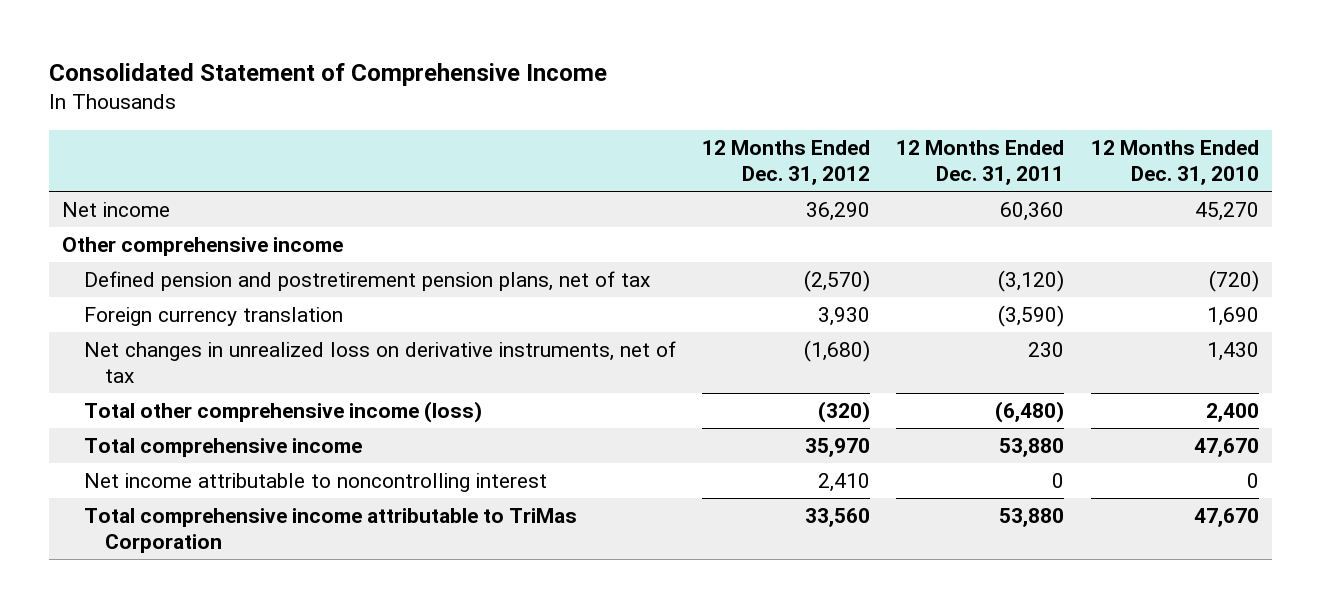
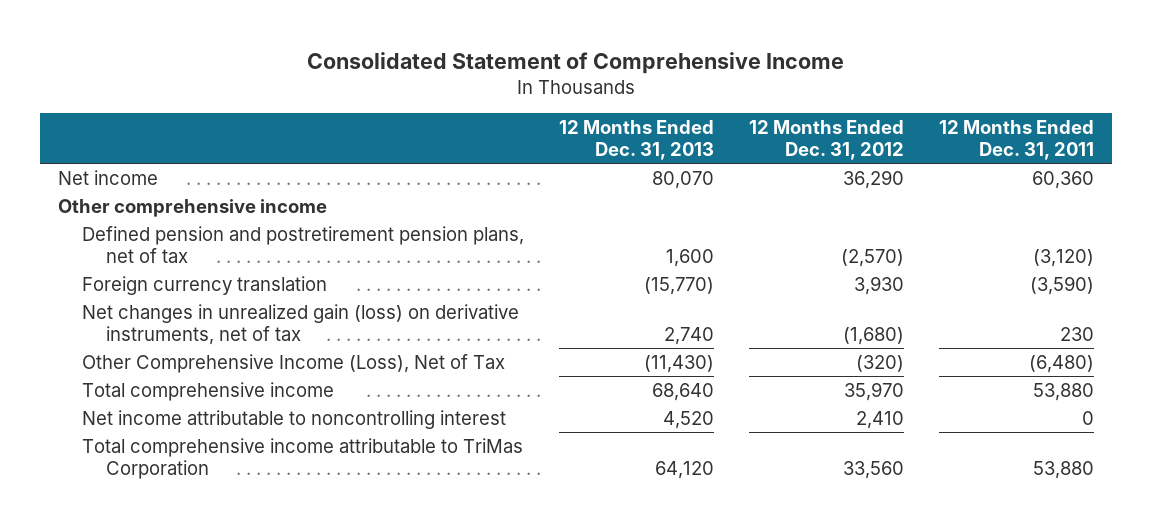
[1090,140,1259,186] 12 Months Ended Dec. 31, 2010 -> none
none -> [558,120,714,161] 12 Months Ended Dec. 31, 2013
[83,340,676,383] Net changes in unrealized loss on derivative instruments, net of tax -> [81,303,519,346] Net changes in unrealized gain (loss) on derivative instruments, net of tax
[83,400,482,423] Total other comprehensive income (loss) -> [81,353,505,373] Other Comprehensive Income (Loss), Net of Tax

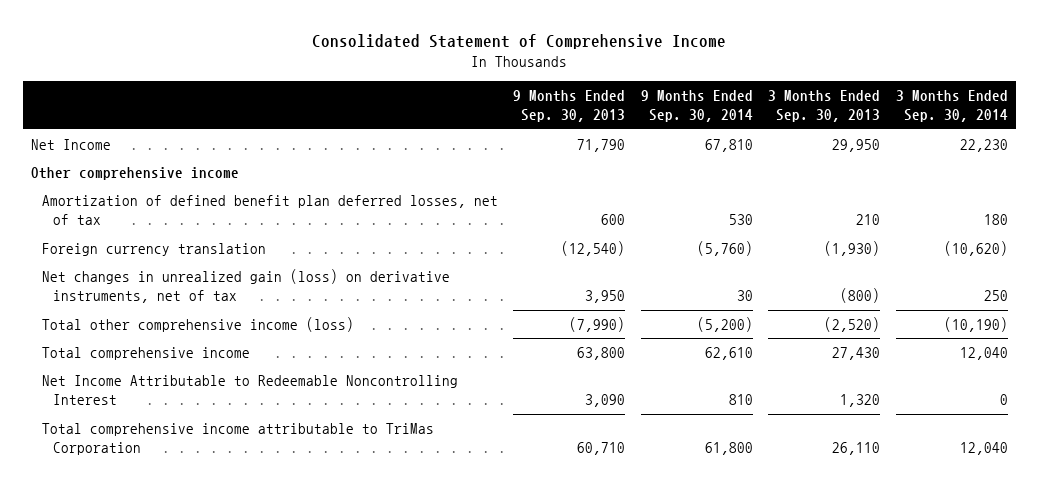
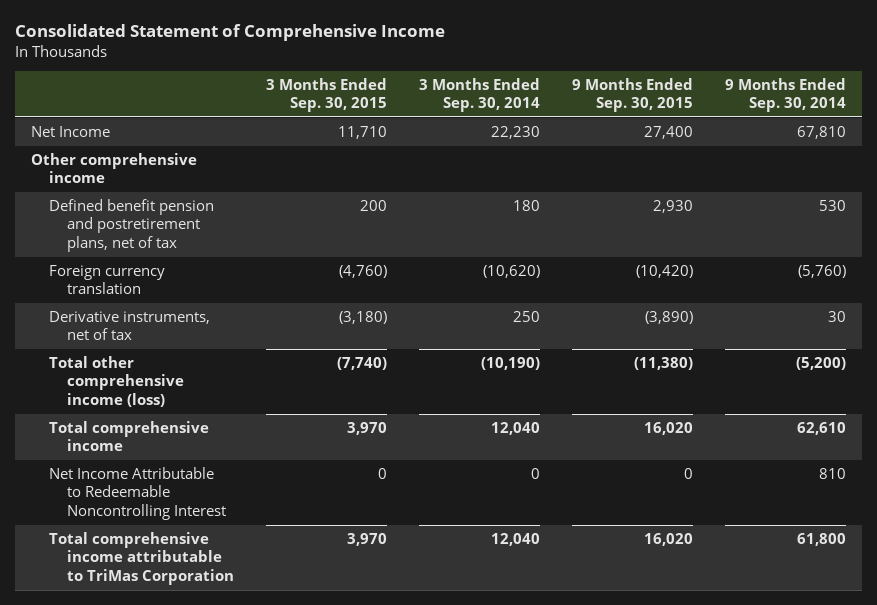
[513,89,626,123] 9 Months Ended Sep. 30, 2013 -> none
[768,89,881,123] 3 Months Ended Sep. 30, 2013 -> none
none -> [266,77,388,113] 3 Months Ended Sep. 30, 2015
none -> [572,77,694,113] 9 Months Ended Sep. 30, 2015
[42,194,499,226] Amortization of defined benefit plan deferred losses, net of tax -> [48,198,214,252] Defined benefit pension and postretirement plans, net of tax
[42,268,451,304] Net changes in unrealized gain (loss) on derivative instruments, net of tax -> [48,310,210,341] Derivative instruments, net of tax

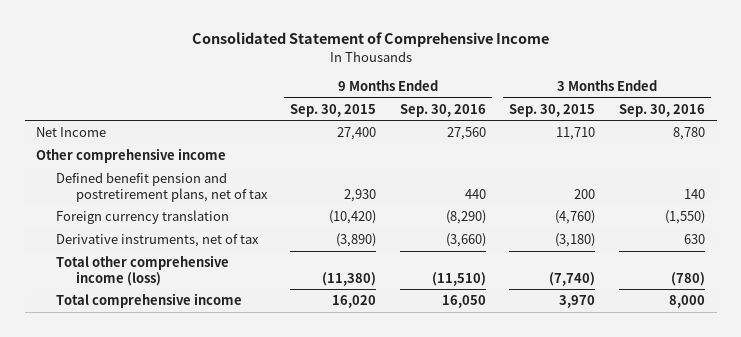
[419,77,541,113] 3 Months Ended Sep. 30, 2014 -> none
[725,77,847,113] 9 Months Ended Sep. 30, 2014 -> none
none -> [399,103,486,117] Sep. 30, 2016
none -> [618,103,705,117] Sep. 30, 2016
[48,466,226,520] Net Income Attributable to Redeemable Noncontrolling Interest -> none
[48,531,234,585] Total comprehensive income attributable to TriMas Corporation -> none

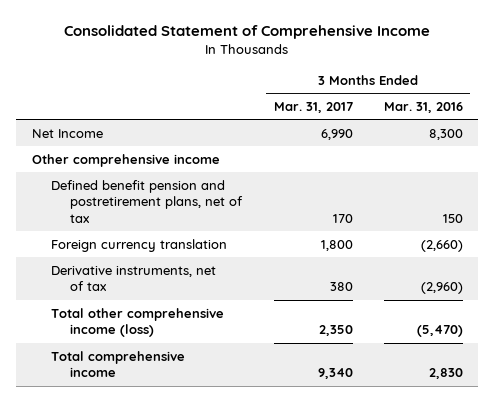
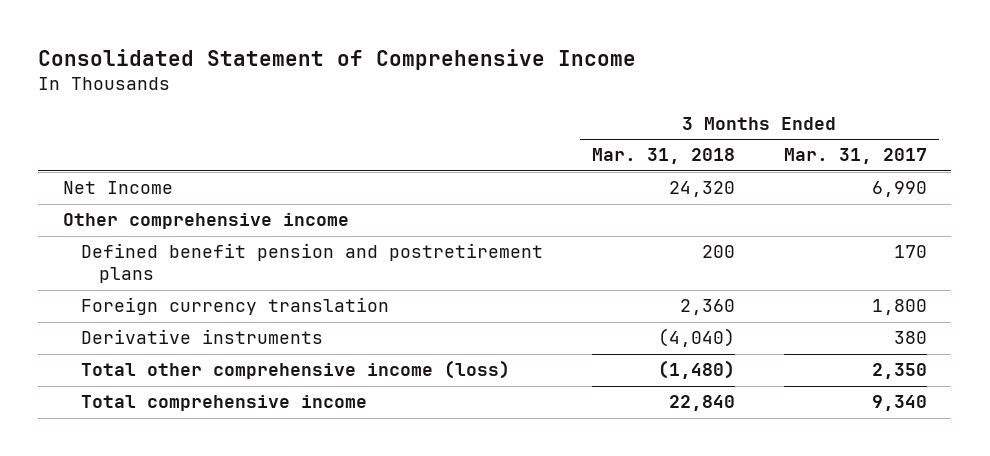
[383,101,463,113] Mar. 31, 2016 -> none
none -> [591,148,735,165] Mar. 31, 2018
[51,179,244,223] Defined benefit pension and postretirement plans, net of tax -> [80,243,543,284] Defined benefit pension and postretirement plans
[51,265,217,292] Derivative instruments, net of tax -> [80,329,323,345] Derivative instruments

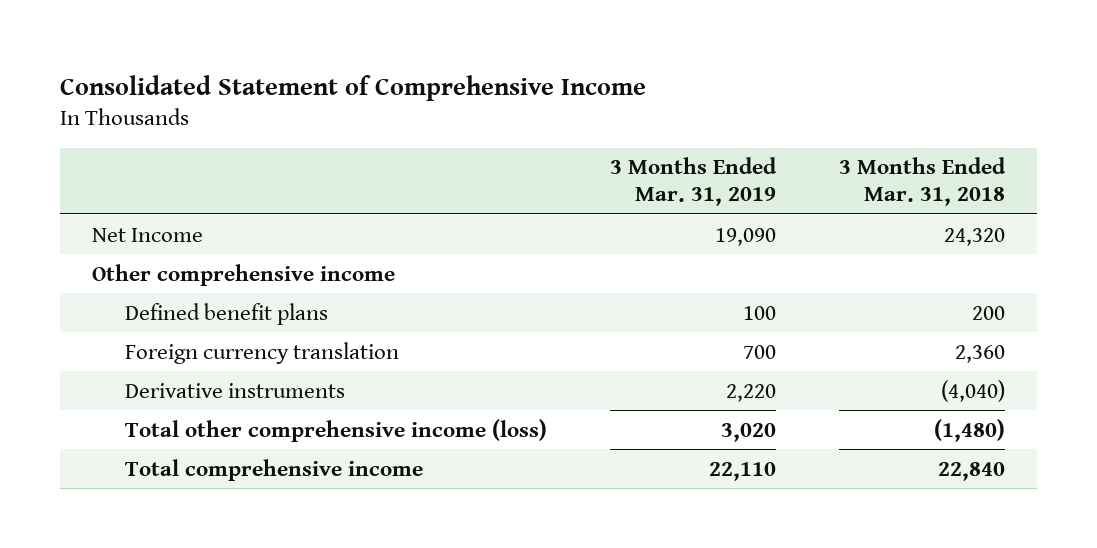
[783,148,927,165] Mar. 31, 2017 -> none
none -> [609,157,777,207] 3 Months Ended Mar. 31, 2019
[80,243,543,284] Defined benefit pension and postretirement plans -> [124,302,328,325] Defined benefit plans

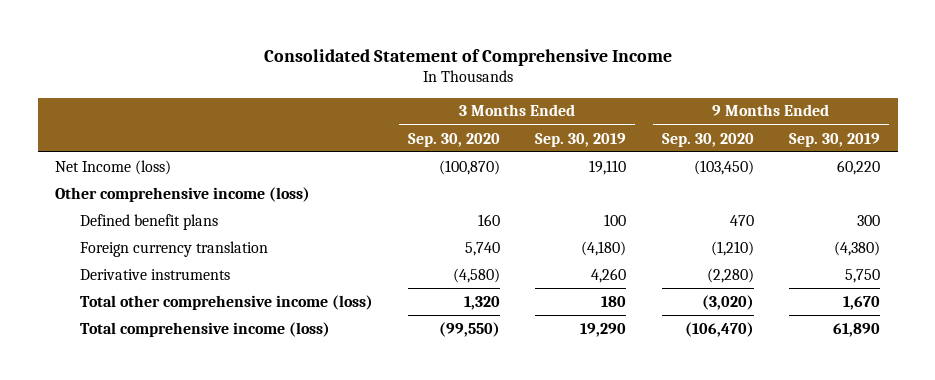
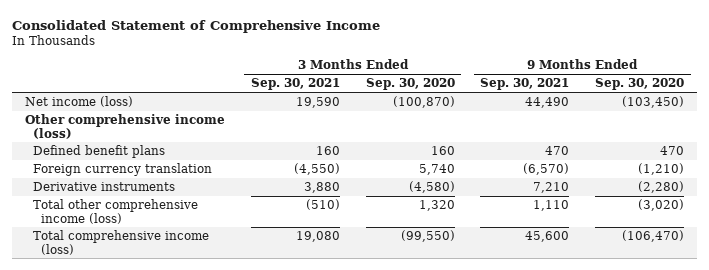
[535,132,627,147] Sep. 30, 2019 -> none
[788,132,880,147] Sep. 30, 2019 -> none
none -> [250,78,340,91] Sep. 30, 2021
none -> [480,78,570,91] Sep. 30, 2021
[55,159,172,175] Net Income (loss) -> [25,96,134,108] Net income (loss)

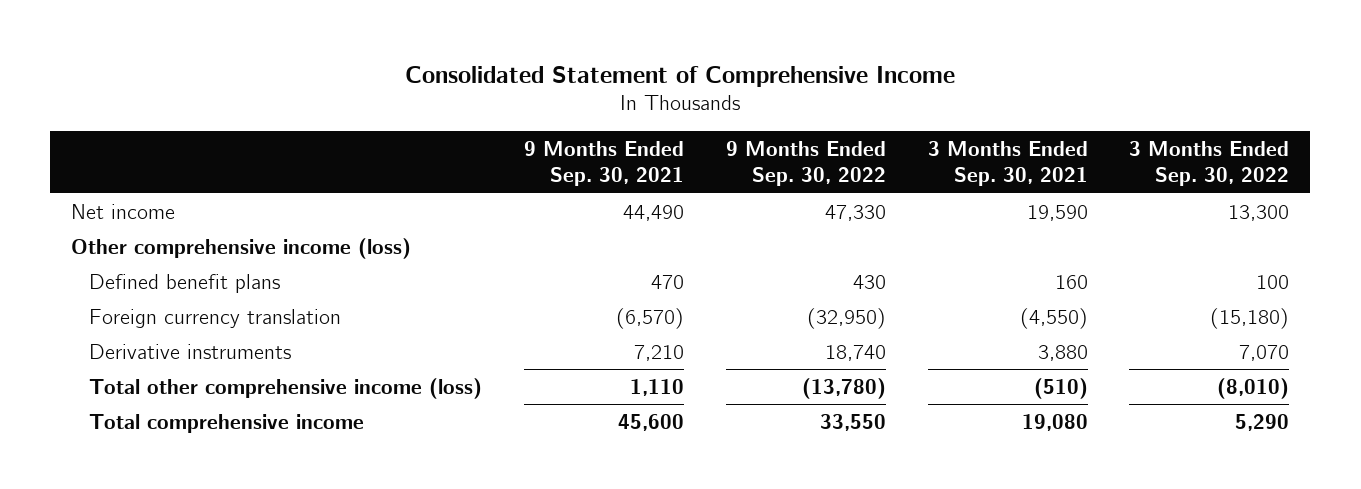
[365,78,455,91] Sep. 30, 2020 -> none
[595,78,685,91] Sep. 30, 2020 -> none
none -> [725,140,886,187] 9 Months Ended Sep. 30, 2022
none -> [1129,140,1290,187] 3 Months Ended Sep. 30, 2022
[25,96,134,108] Net income (loss) -> [71,203,176,219] Net income
[33,230,210,255] Total comprehensive income (loss) -> [88,413,364,433] Total comprehensive income

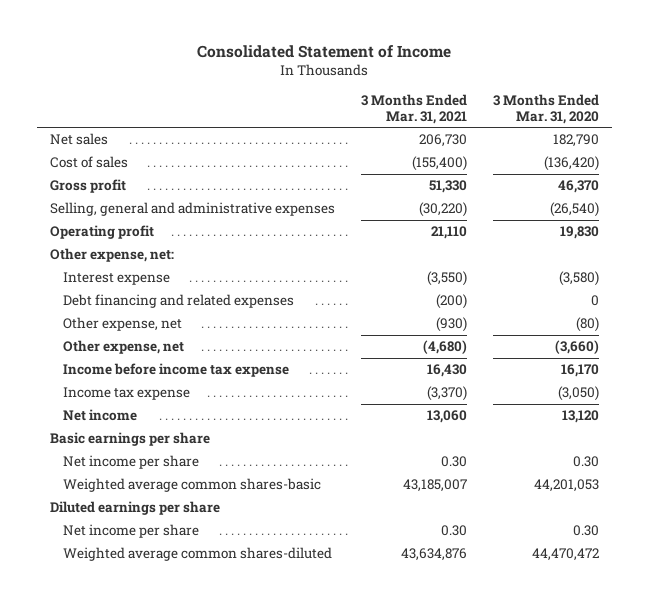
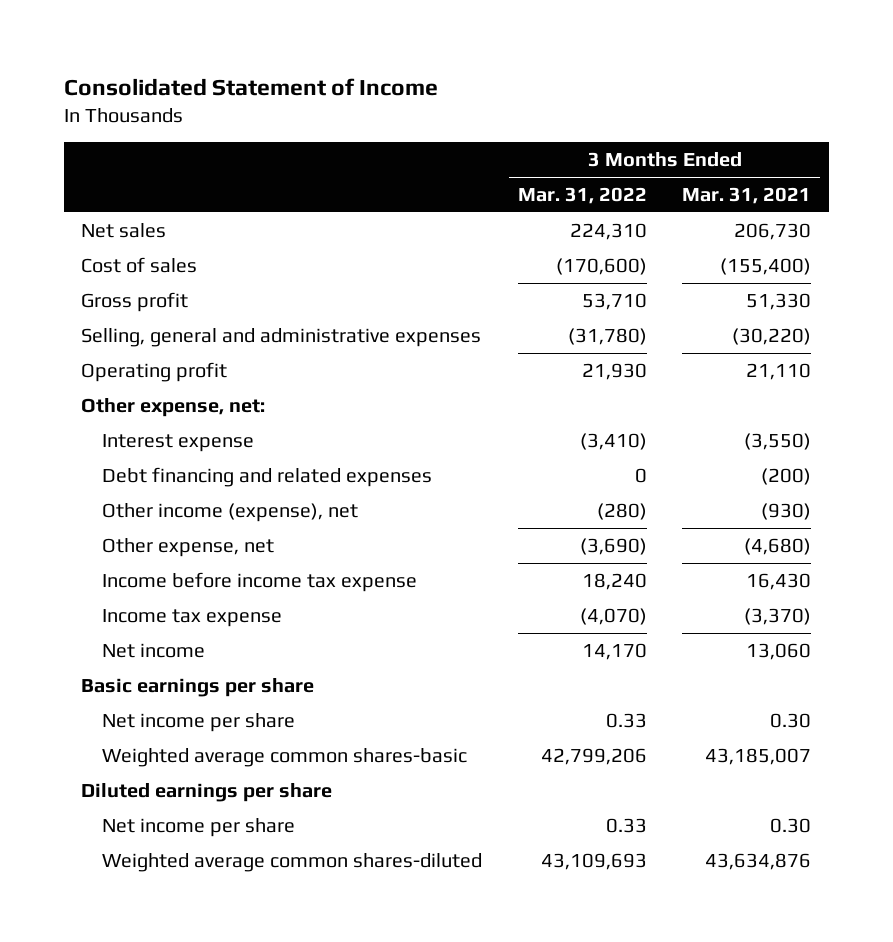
[493,93,600,124] 3 Months Ended Mar. 31, 2020 -> none
none -> [517,186,647,204] Mar. 31, 2022
[63,317,183,332] Other expense, net -> [102,502,359,522] Other income (expense), net

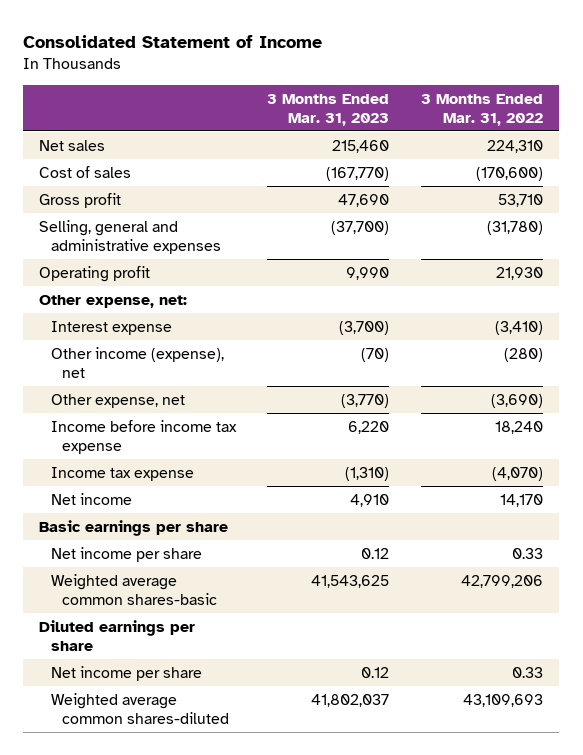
[682,186,812,204] Mar. 31, 2021 -> none
none -> [267,93,390,126] 3 Months Ended Mar. 31, 2023
[102,466,433,487] Debt financing and related expenses -> none

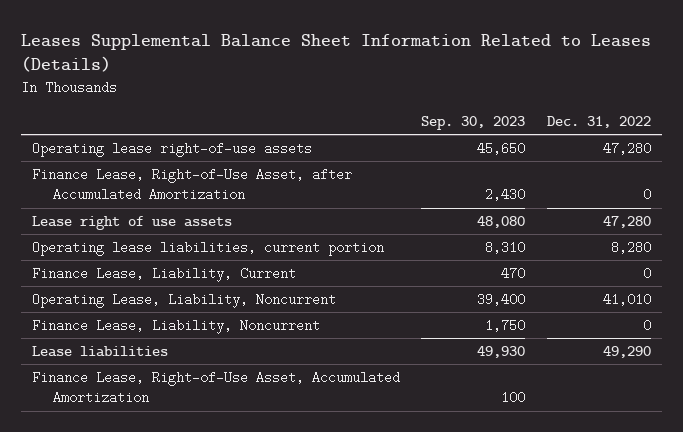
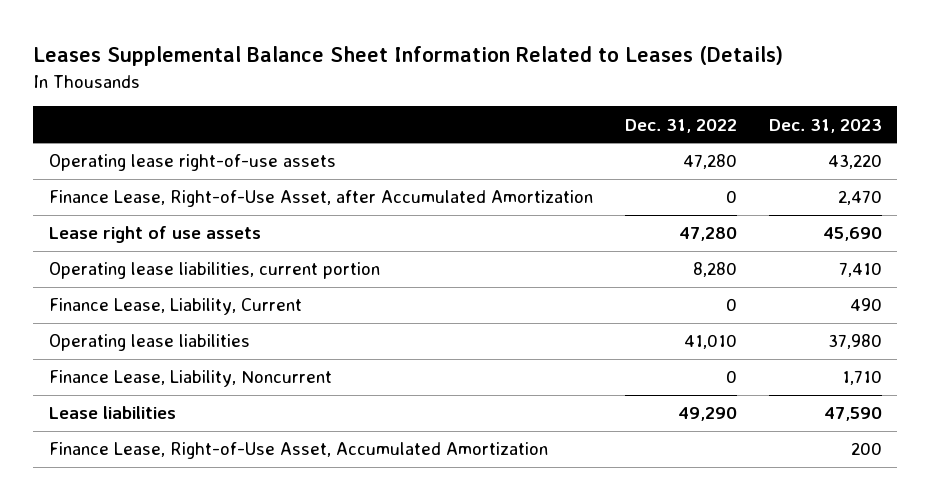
[421,115,526,130] Sep. 30, 2023 -> none
none -> [768,118,882,133] Dec. 31, 2023
[31,292,336,308] Operating Lease, Liability, Noncurrent -> [49,334,251,352] Operating lease liabilities

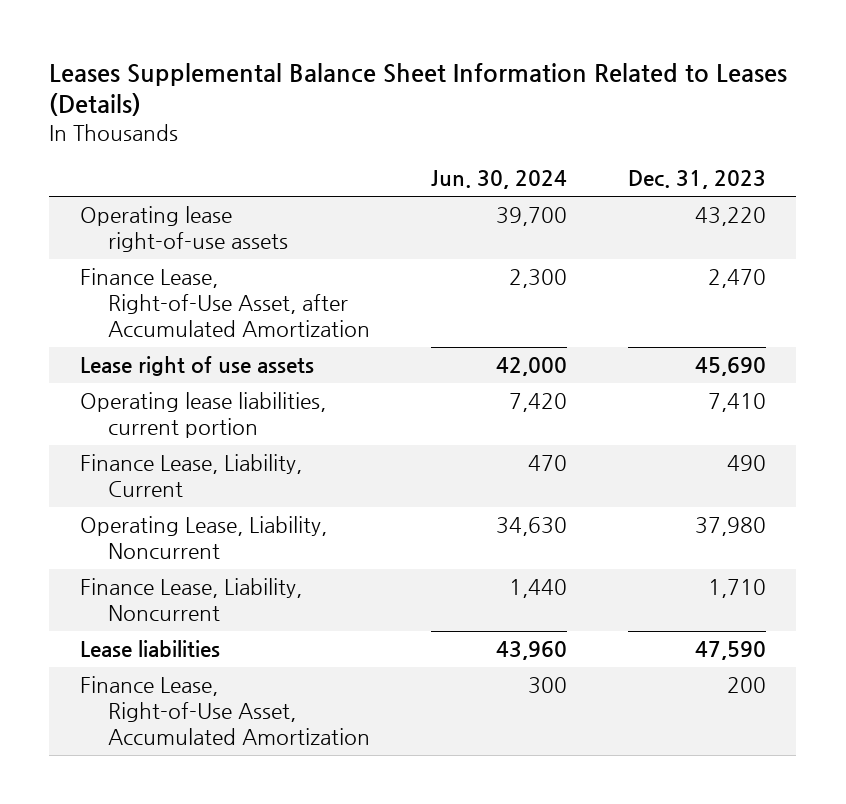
[624,118,737,133] Dec. 31, 2022 -> none
none -> [431,170,568,190] Jun. 30, 2024
[49,334,251,352] Operating lease liabilities -> [79,516,327,560] Operating Lease, Liability, Noncurrent

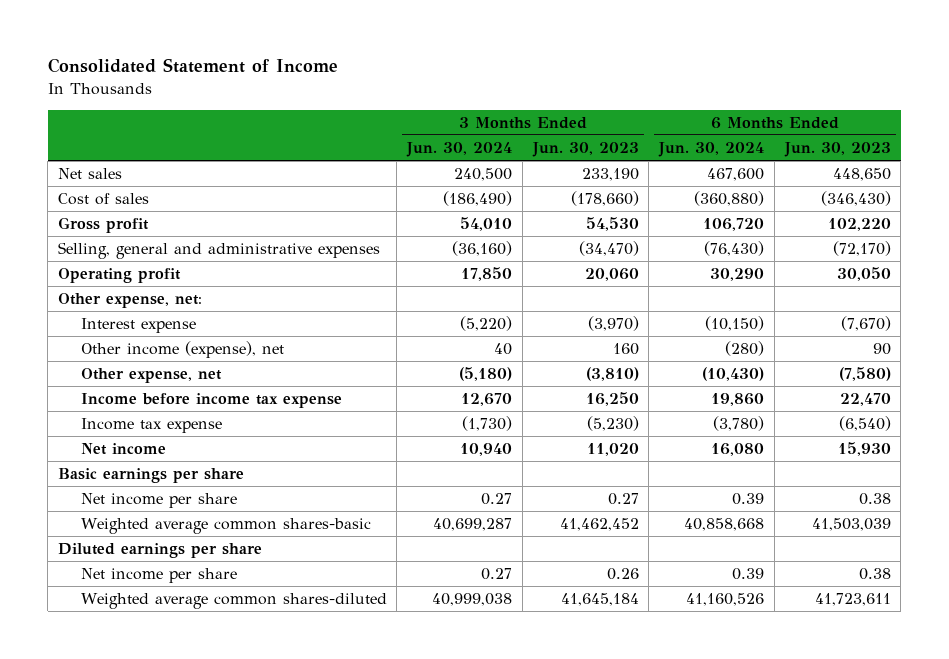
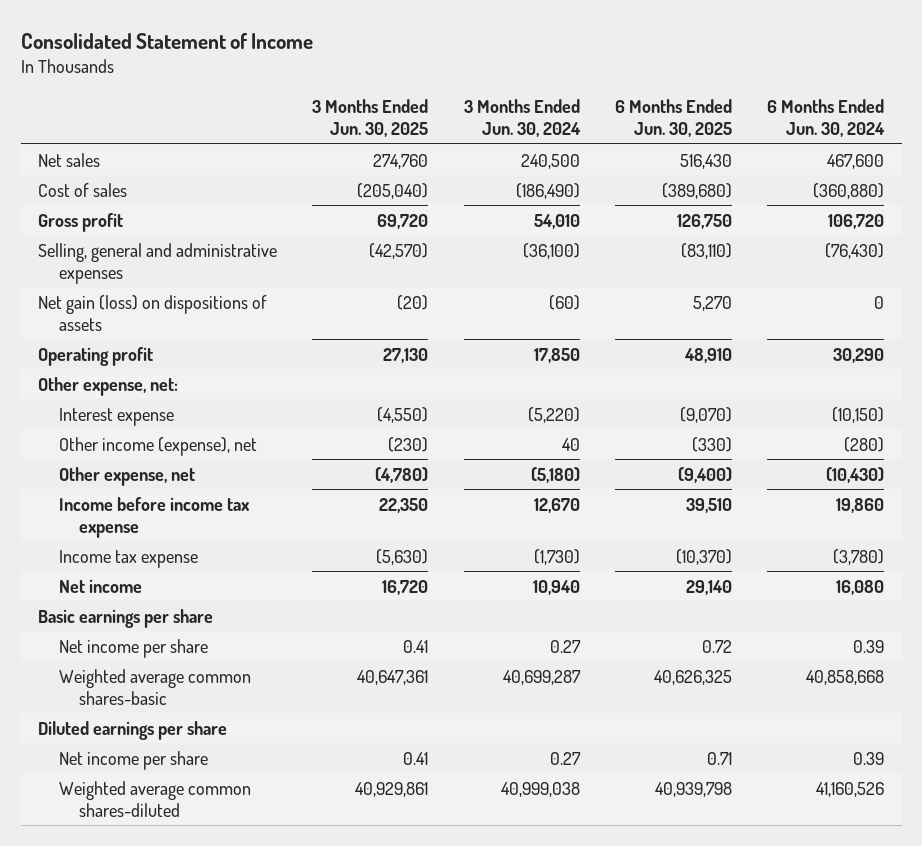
[531,141,639,157] Jun. 30, 2023 -> none
[783,141,891,157] Jun. 30, 2023 -> none
none -> [312,99,429,138] 3 Months Ended Jun. 30, 2025
none -> [614,99,732,138] 6 Months Ended Jun. 30, 2025
[452,241,513,257] (36,160) -> [522,242,580,259] (36,100)
none -> [38,294,268,331] Net gain (loss) on dispositions of assets

